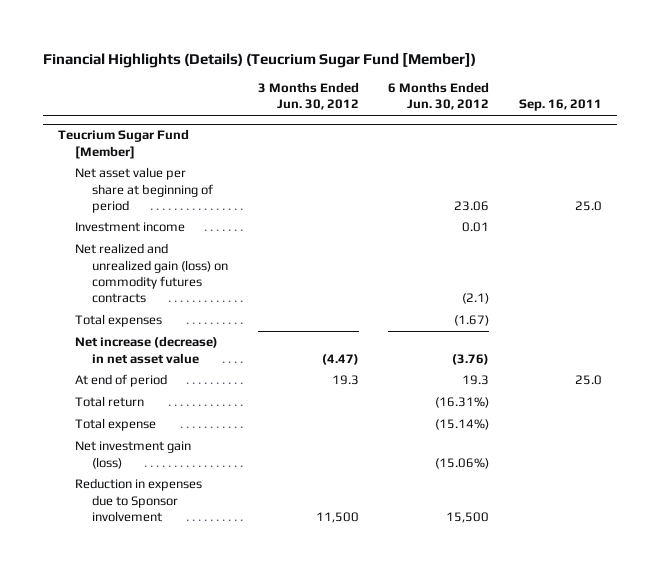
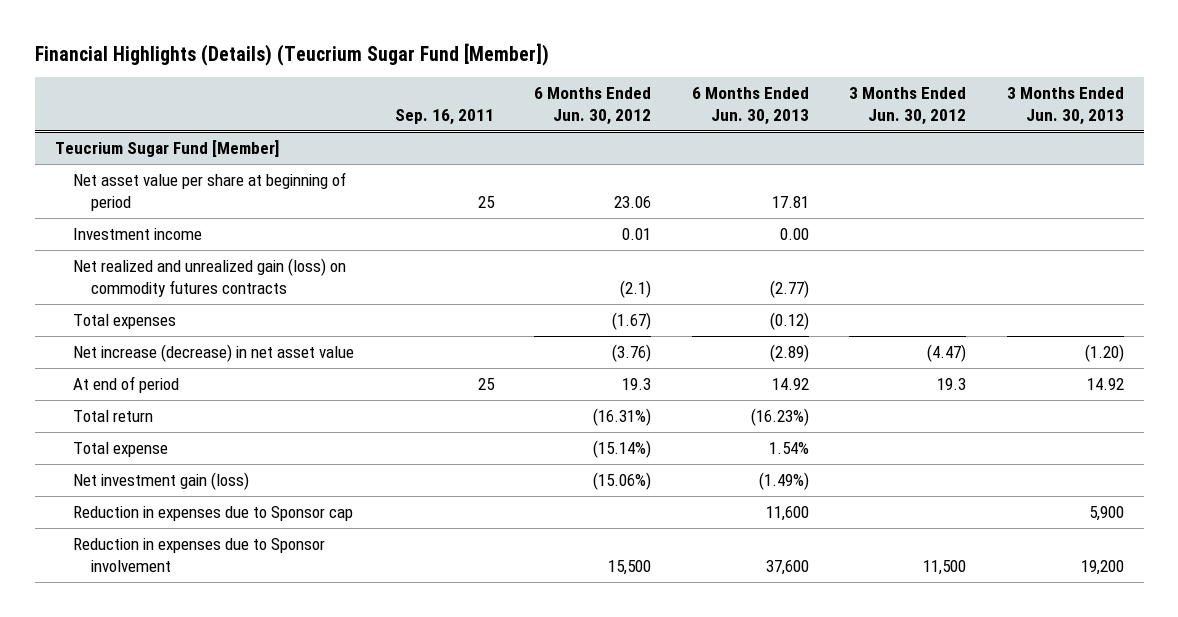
none -> [691,87,809,126] 6 Months Ended Jun. 30, 2013
none -> [1006,87,1124,126] 3 Months Ended Jun. 30, 2013
[575,200,603,211] 25.0 -> [477,195,495,208] 25
[575,375,603,386] 25.0 -> [477,377,495,390] 25
none -> [73,505,354,521] Reduction in expenses due to Sponsor cap

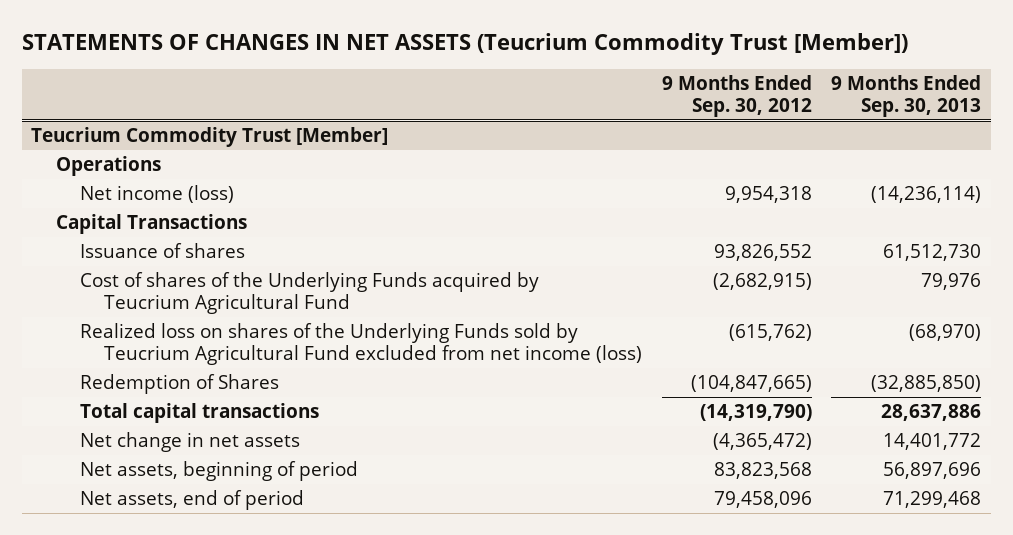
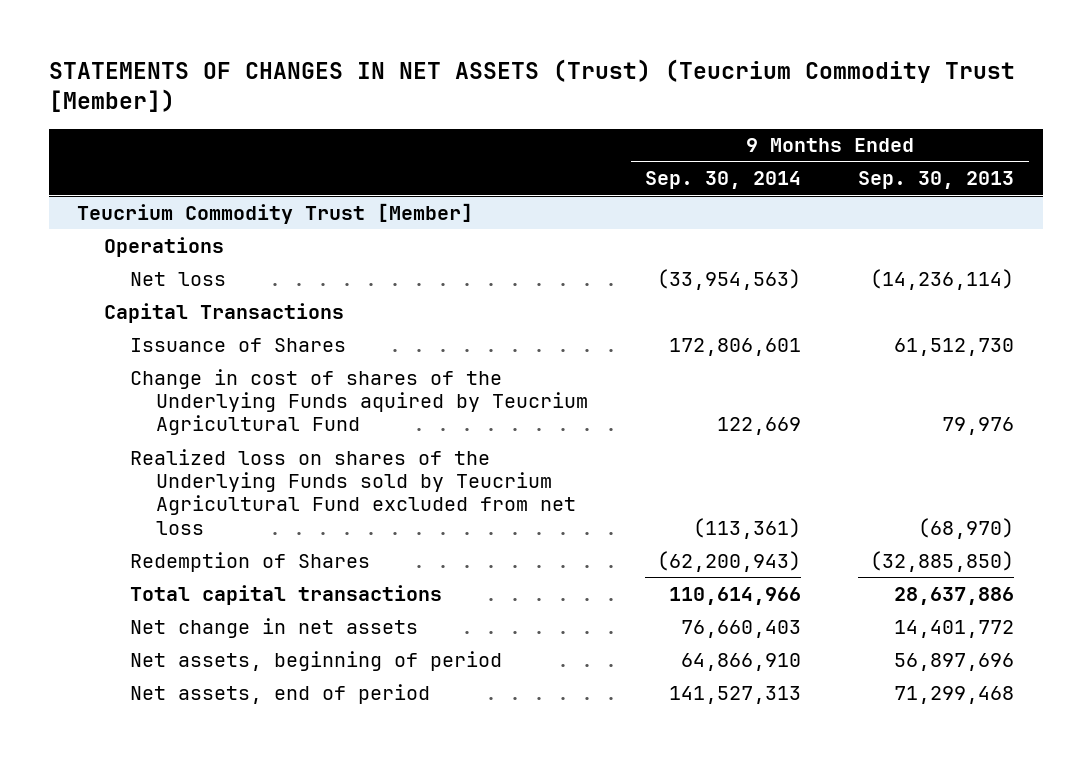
[21,33,908,56] STATEMENTS OF CHANGES IN NET ASSETS (Teucrium Commodity Trust [Member]) -> [48,58,1015,113] STATEMENTS OF CHANGES IN NET ASSETS (Trust) (Teucrium Commodity Trust [Member])
[661,75,812,117] 9 Months Ended Sep. 30, 2012 -> none
none -> [645,171,802,190] Sep. 30, 2014
[79,185,234,204] Net income (loss) -> [130,271,227,286] Net loss
[79,243,245,259] Issuance of shares -> [130,337,347,352] Issuance of Shares
[79,272,539,314] Cost of shares of the Underlying Funds acquired by Teucrium Agricultural Fund -> [130,368,589,436] Change in cost of shares of the Underlying Funds aquired by Teucrium Agricultural Fund
[79,323,642,365] Realized loss on shares of the Underlying Funds sold by Teucrium Agricultural Fund excluded from net income (loss) -> [130,448,577,535] Realized loss on shares of the Underlying Funds sold by Teucrium Agricultural Fund excluded from net loss

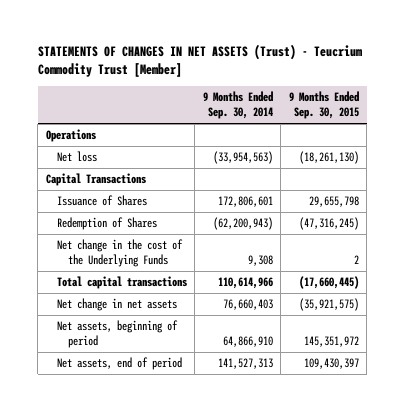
[48,58,1015,113] STATEMENTS OF CHANGES IN NET ASSETS (Trust) (Teucrium Commodity Trust [Member]) -> [37,43,362,78] STATEMENTS OF CHANGES IN NET ASSETS (Trust) - Teucrium Commodity Trust [Member]
[858,171,1015,190] Sep. 30, 2013 -> none
none -> [288,91,359,120] 9 Months Ended Sep. 30, 2015
[77,202,474,224] Teucrium Commodity Trust [Member] -> none
[130,368,589,436] Change in cost of shares of the Underlying Funds aquired by Teucrium Agricultural Fund -> none
[130,448,577,535] Realized loss on shares of the Underlying Funds sold by Teucrium Agricultural Fund excluded from net loss -> none
none -> [56,239,183,268] Net change in the cost of the Underlying Funds

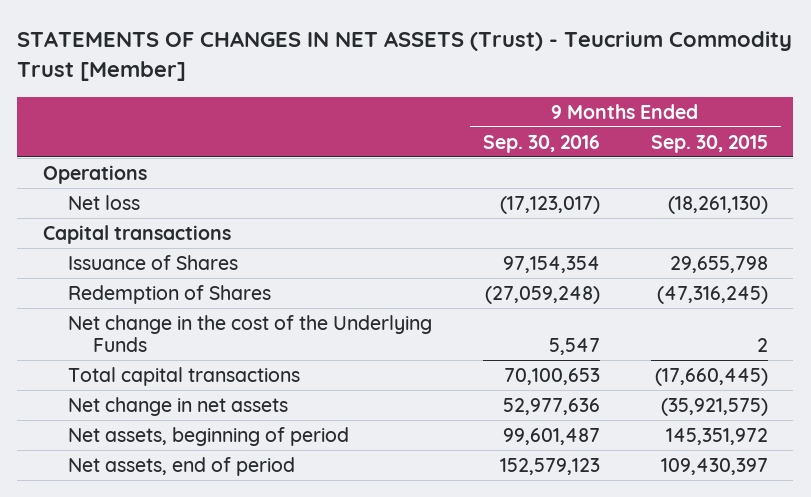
[202,91,273,120] 9 Months Ended Sep. 30, 2014 -> none
none -> [482,134,600,153] Sep. 30, 2016
[45,173,146,187] Capital Transactions -> [42,224,231,244] Capital transactions

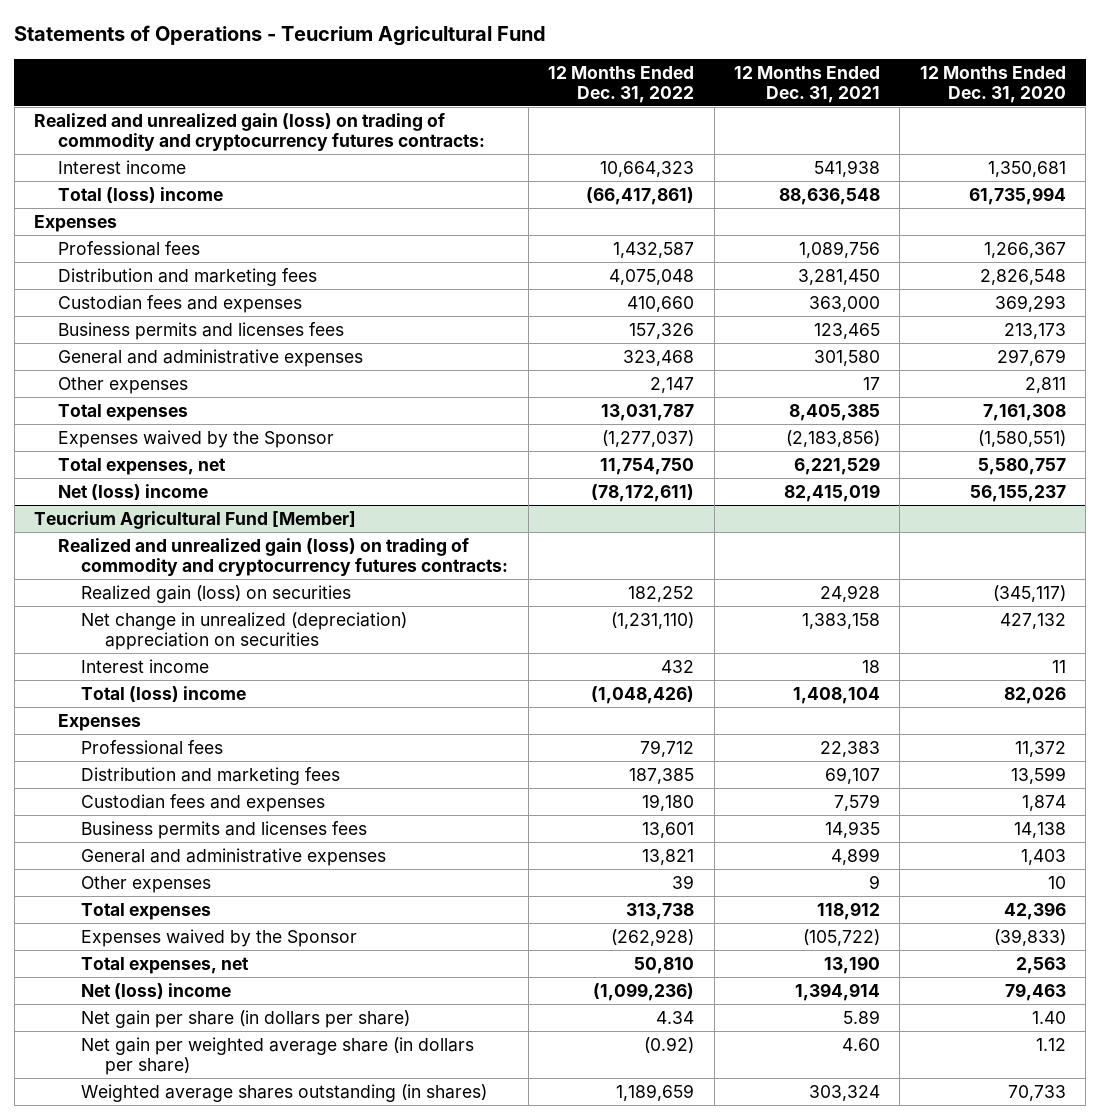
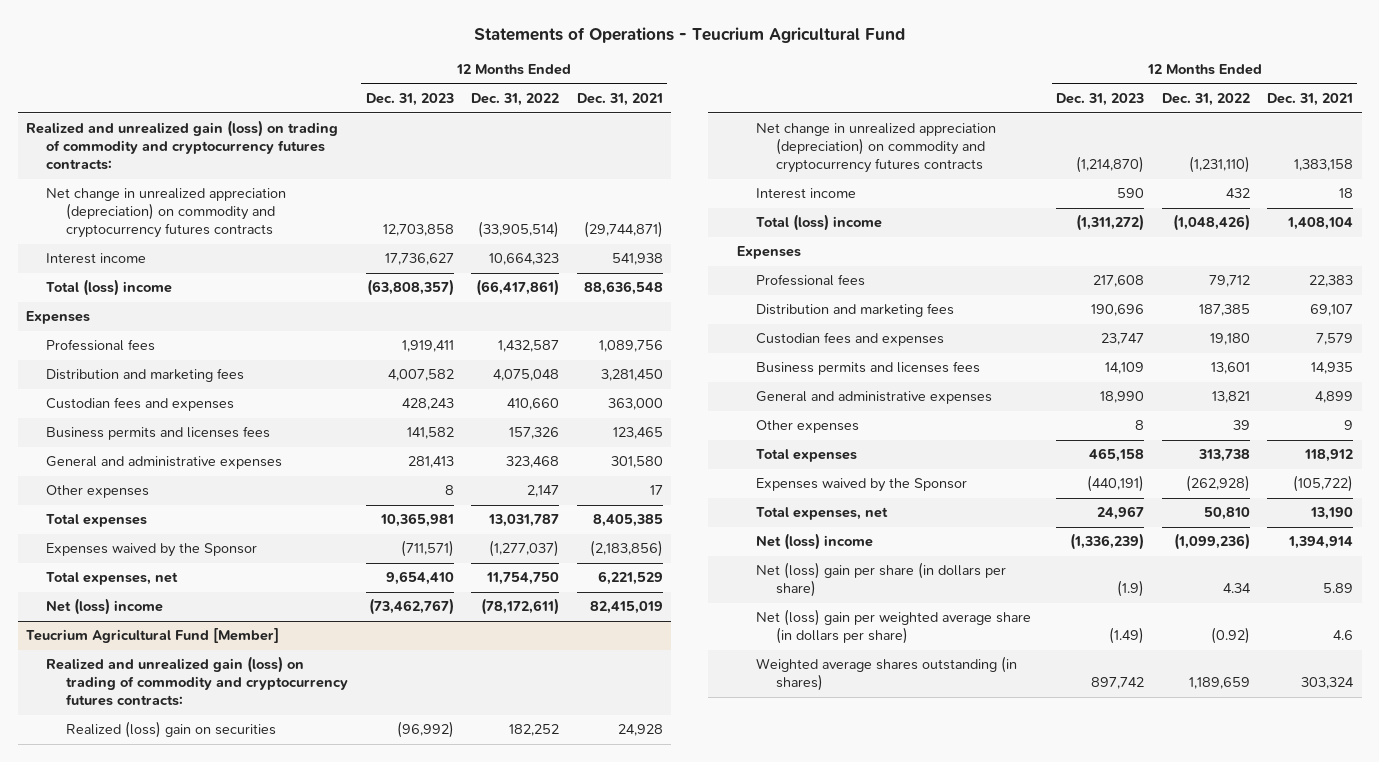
[919,65,1066,103] 12 Months Ended Dec. 31, 2020 -> none
none -> [365,93,454,107] Dec. 31, 2023
none -> [46,188,287,239] Net change in unrealized appreciation (depreciation) on commodity and cryptocurrency futures contracts
[81,584,352,603] Realized gain (loss) on securities -> [66,721,277,739] Realized (loss) gain on securities
[81,611,408,651] Net change in unrealized (depreciation) appreciation on securities -> [756,123,997,174] Net change in unrealized appreciation (depreciation) on commodity and cryptocurrency futures contracts
[81,1009,411,1028] Net gain per share (in dollars per share) -> [756,562,1007,598] Net (loss) gain per share (in dollars per share)
[81,1036,475,1076] Net gain per weighted average share (in dollars per share) -> [756,609,1032,645] Net (loss) gain per weighted average share (in dollars per share)
[842,1037,881,1051] 4.60 -> [1333,630,1354,641] 4.6

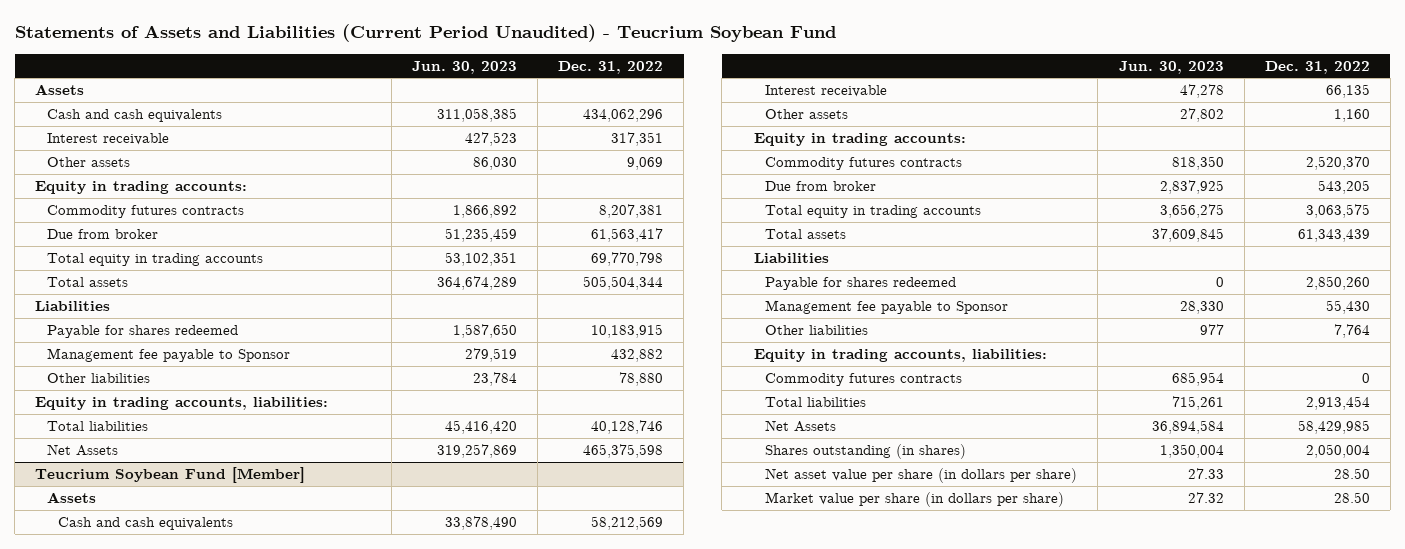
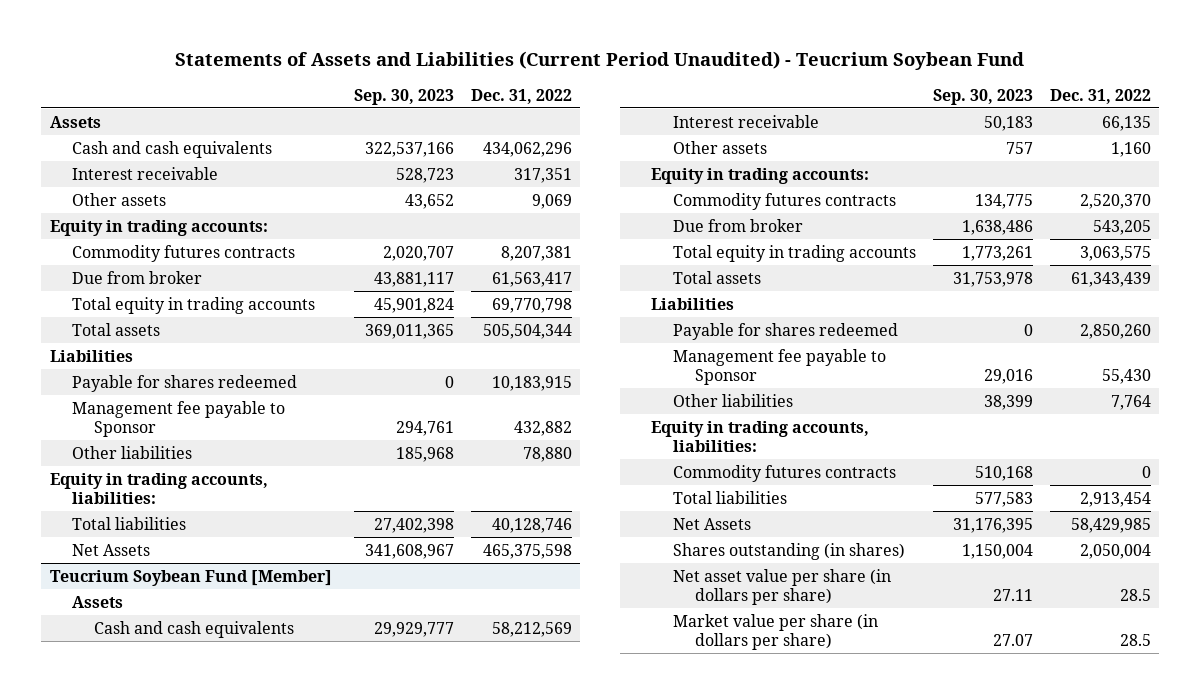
[411,60,517,74] Jun. 30, 2023 -> none
none -> [353,88,454,105] Sep. 30, 2023
[1333,468,1370,480] 28.50 -> [1120,589,1152,602] 28.5
[1333,492,1370,504] 28.50 -> [1120,634,1152,647] 28.5

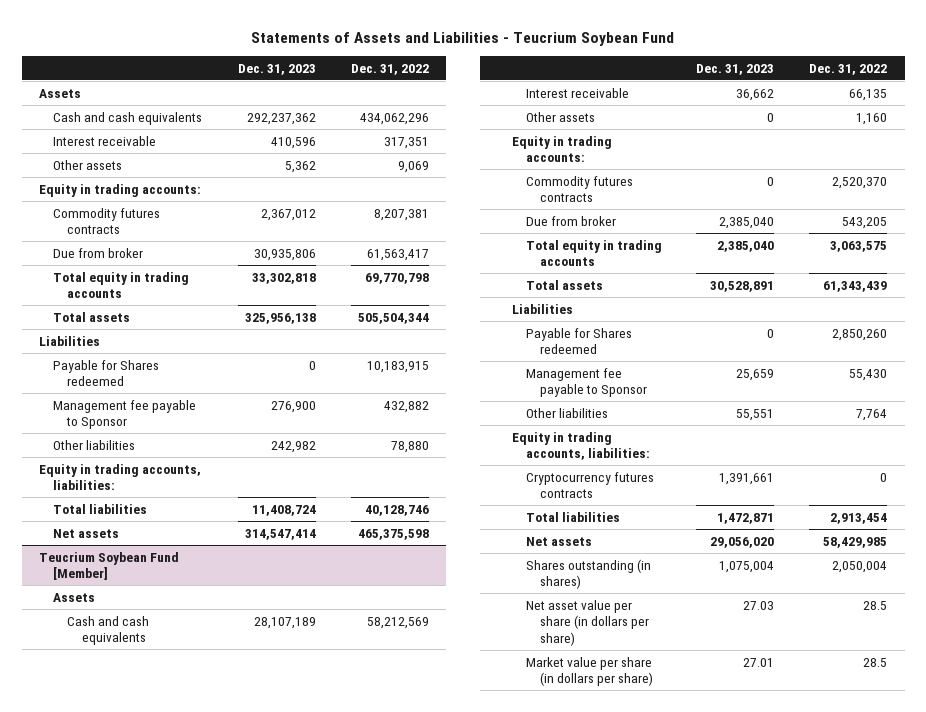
[175,51,1025,71] Statements of Assets and Liabilities (Current Period Unaudited) - Teucrium Soybean Fund -> [251,31,675,46] Statements of Assets and Liabilities - Teucrium Soybean Fund
[353,88,454,105] Sep. 30, 2023 -> none
none -> [238,63,317,75] Dec. 31, 2023
[71,374,297,392] Payable for shares redeemed -> [53,359,160,387] Payable for Shares redeemed
[71,543,150,556] Net Assets -> [53,528,120,538] Net assets
[673,322,899,340] Payable for shares redeemed -> [525,327,632,355] Payable for Shares redeemed
[673,464,897,482] Commodity futures contracts -> [525,471,654,499] Cryptocurrency futures contracts
[673,517,752,530] Net Assets -> [525,536,592,546] Net assets

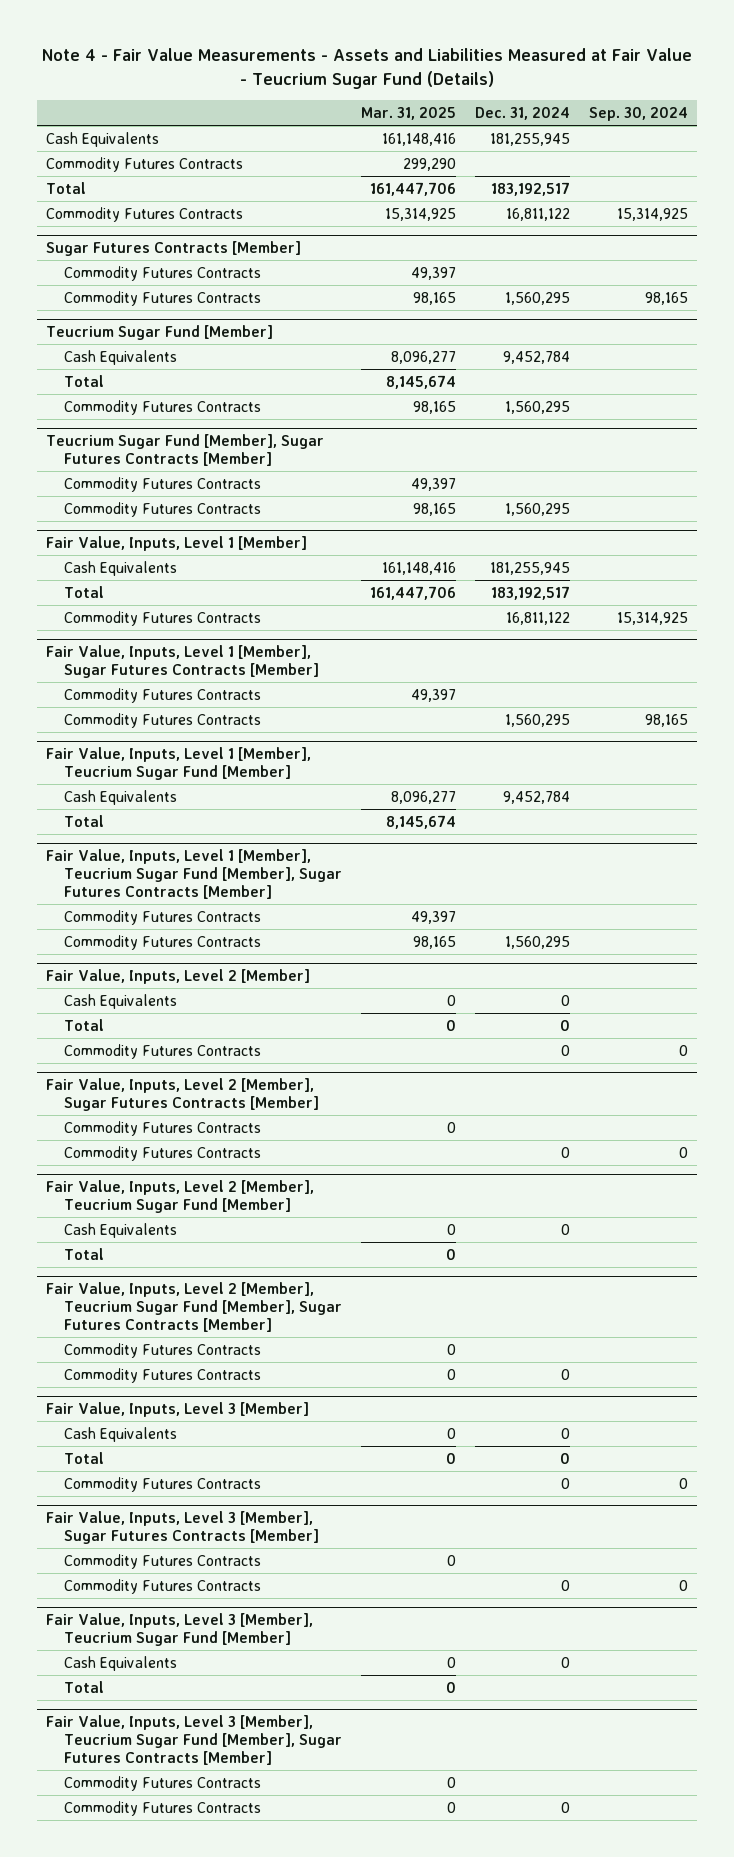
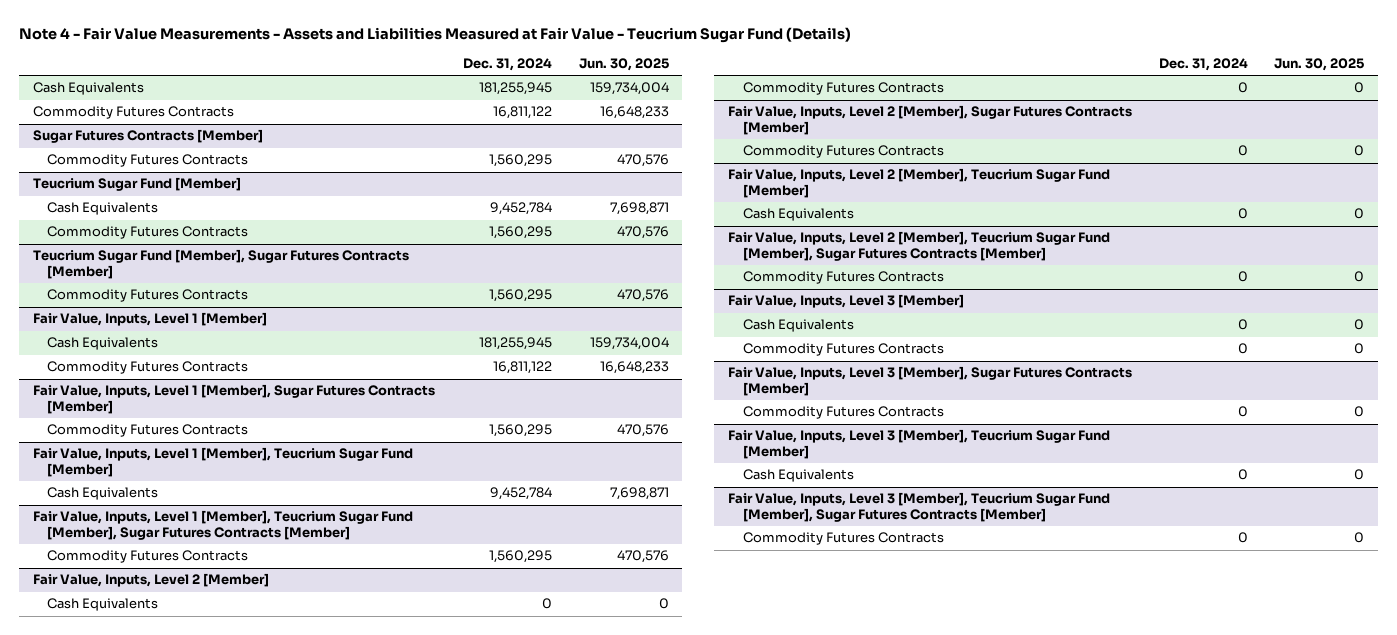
[360,106,456,120] Mar. 31, 2025 -> none
[588,106,688,121] Sep. 30, 2024 -> none
none -> [579,58,670,72] Jun. 30, 2025
[46,156,244,172] Commodity Futures Contracts -> none
[46,181,87,194] Total -> none
[63,265,261,281] Commodity Futures Contracts -> none
[63,374,104,387] Total -> none
[63,476,261,492] Commodity Futures Contracts -> none
[63,585,104,598] Total -> none
[63,687,261,703] Commodity Futures Contracts -> none
[63,814,104,827] Total -> none
[63,909,261,925] Commodity Futures Contracts -> none
[63,1018,104,1031] Total -> none
[63,1120,261,1136] Commodity Futures Contracts -> none
[63,1247,104,1260] Total -> none
[63,1342,261,1358] Commodity Futures Contracts -> none
[63,1451,104,1464] Total -> none
[63,1553,261,1569] Commodity Futures Contracts -> none
[63,1680,104,1693] Total -> none
[63,1775,261,1791] Commodity Futures Contracts -> none

